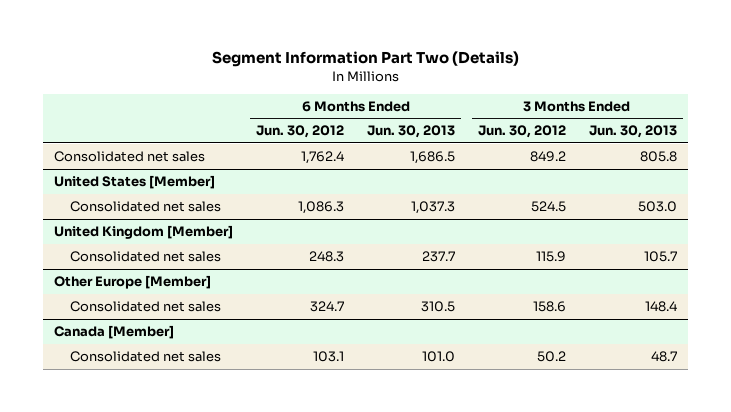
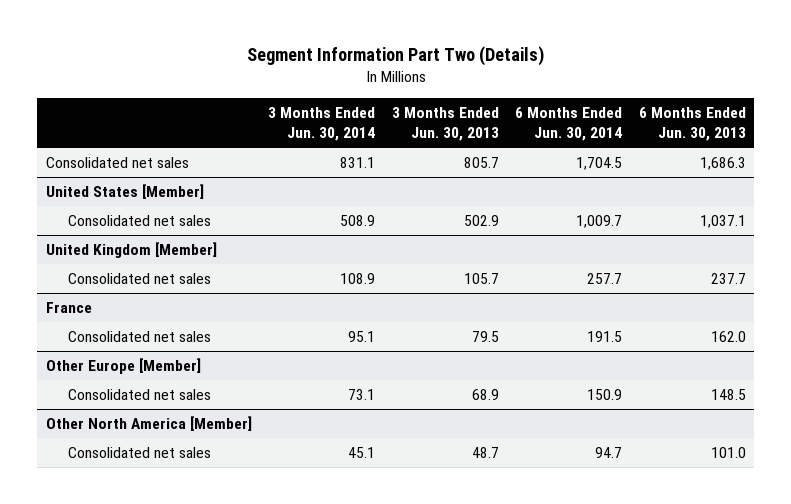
[256,125,345,139] Jun. 30, 2012 -> none
[477,125,566,139] Jun. 30, 2012 -> none
none -> [268,107,376,142] 3 Months Ended Jun. 30, 2014
none -> [515,107,623,142] 6 Months Ended Jun. 30, 2014
[410,151,456,165] 1,686.5 -> [699,157,746,171] 1,686.3
[639,151,677,163] 805.8 -> [463,157,499,169] 805.7
[411,201,456,215] 1,037.3 -> [699,215,746,229] 1,037.1
[637,201,677,213] 503.0 -> [463,215,499,227] 502.9
none -> [45,302,92,314] France
none -> [67,331,211,343] Consolidated net sales
[54,325,175,340] Canada [Member] -> none
[421,301,456,313] 310.5 -> [710,389,746,401] 148.5
[644,301,677,313] 148.4 -> [471,389,499,401] 68.9
none -> [45,416,252,432] Other North America [Member]

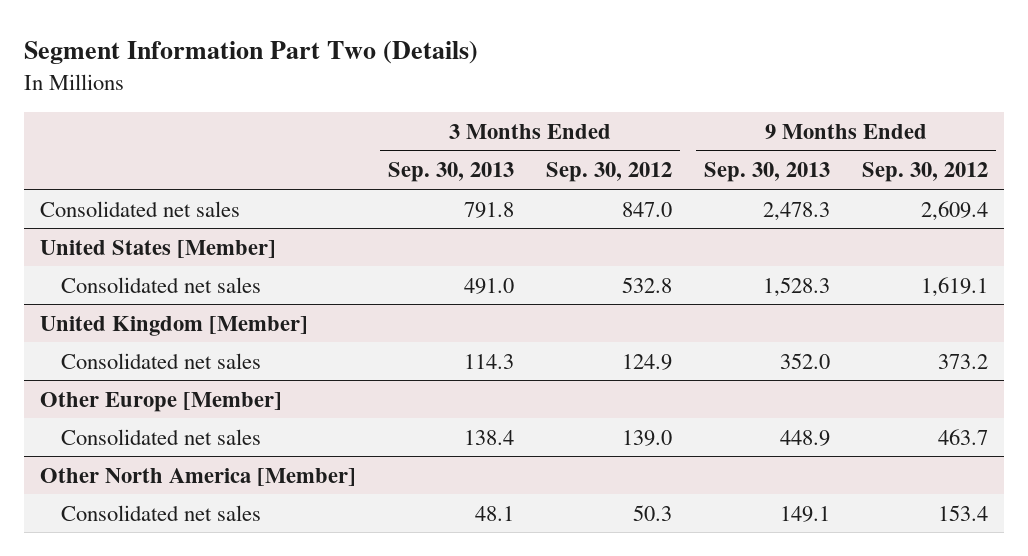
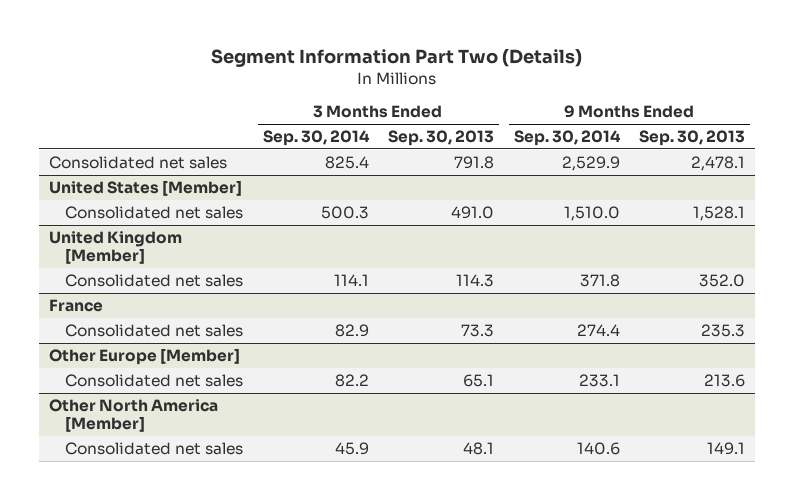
[545,162,672,183] Sep. 30, 2012 -> none
[861,162,988,183] Sep. 30, 2012 -> none
none -> [262,130,370,147] Sep. 30, 2014
none -> [513,130,621,147] Sep. 30, 2014
[762,201,830,221] 2,478.3 -> [691,156,746,172] 2,478.1
[762,276,830,297] 1,528.3 -> [693,206,746,222] 1,528.1
none -> [48,299,103,313] France
none -> [65,324,244,338] Consolidated net sales
[463,429,514,445] 138.4 -> [463,374,495,388] 65.1
[779,429,830,446] 448.9 -> [704,374,746,388] 213.6

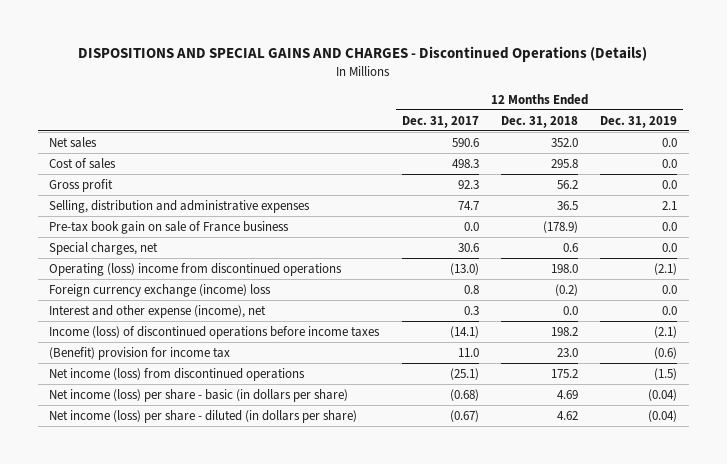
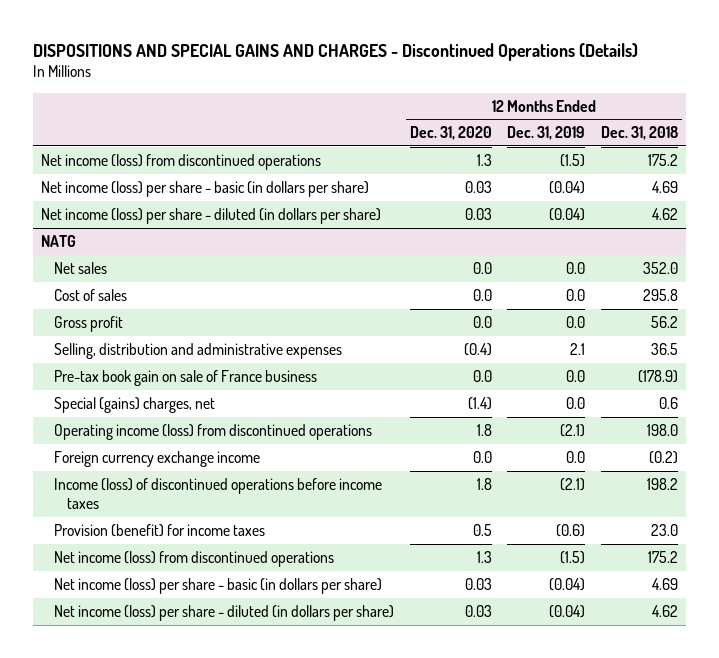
[401,115,479,128] Dec. 31, 2017 -> none
none -> [409,126,492,141] Dec. 31, 2020
none -> [40,153,321,170] Net income (loss) from discontinued operations
none -> [40,180,369,197] Net income (loss) per share - basic (in dollars per share)
none -> [40,207,381,224] Net income (loss) per share - diluted (in dollars per share)
none -> [40,234,76,247] NATG
[49,304,267,318] Interest and other expense (income), net -> none
[49,241,159,255] Special charges, net -> [53,396,215,413] Special (gains) charges, net
[49,262,343,276] Operating (loss) income from discontinued operations -> [53,423,372,440] Operating income (loss) from discontinued operations
[49,283,272,297] Foreign currency exchange (income) loss -> [53,450,260,467] Foreign currency exchange income
[49,346,231,360] (Benefit) provision for income tax -> [53,523,265,537] Provision (benefit) for income taxes

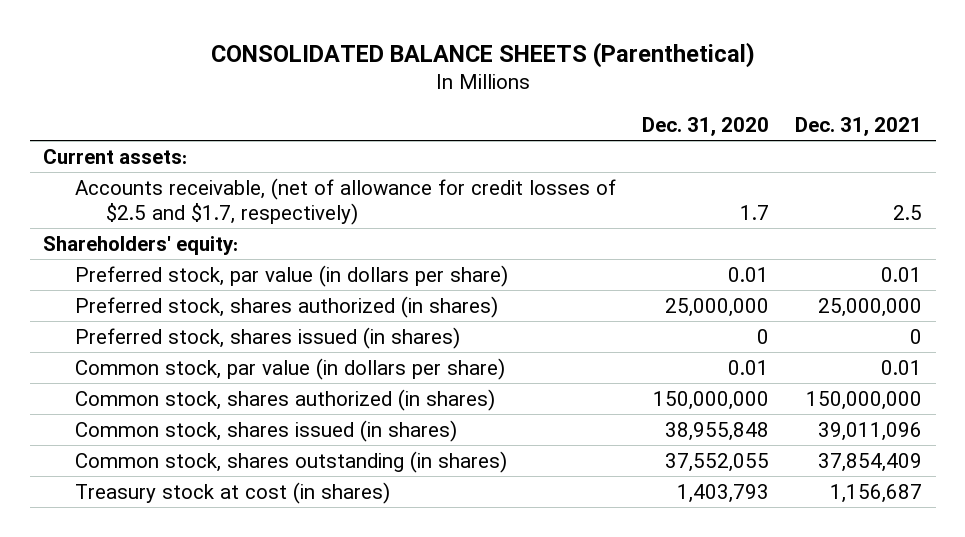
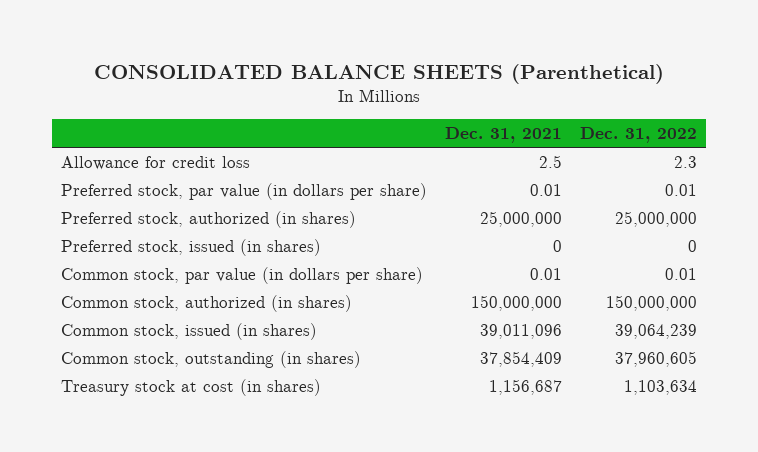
[642,117,770,137] Dec. 31, 2020 -> none
none -> [579,127,697,144] Dec. 31, 2022
[42,148,187,164] Current assets: -> none
[42,235,238,255] Shareholders' equity: -> none
[74,177,616,225] Accounts receivable, (net of allowance for credit losses of $2.5 and $1.7, respectively) -> [60,156,250,171] Allowance for credit loss
[74,295,498,318] Preferred stock, shares authorized (in shares) -> [60,211,356,229] Preferred stock, authorized (in shares)
[74,326,460,349] Preferred stock, shares issued (in shares) -> [60,239,321,257] Preferred stock, issued (in shares)
[74,388,495,411] Common stock, shares authorized (in shares) -> [60,295,352,313] Common stock, authorized (in shares)
[74,419,457,442] Common stock, shares issued (in shares) -> [60,323,317,341] Common stock, issued (in shares)
[74,450,507,473] Common stock, shares outstanding (in shares) -> [60,351,361,369] Common stock, outstanding (in shares)

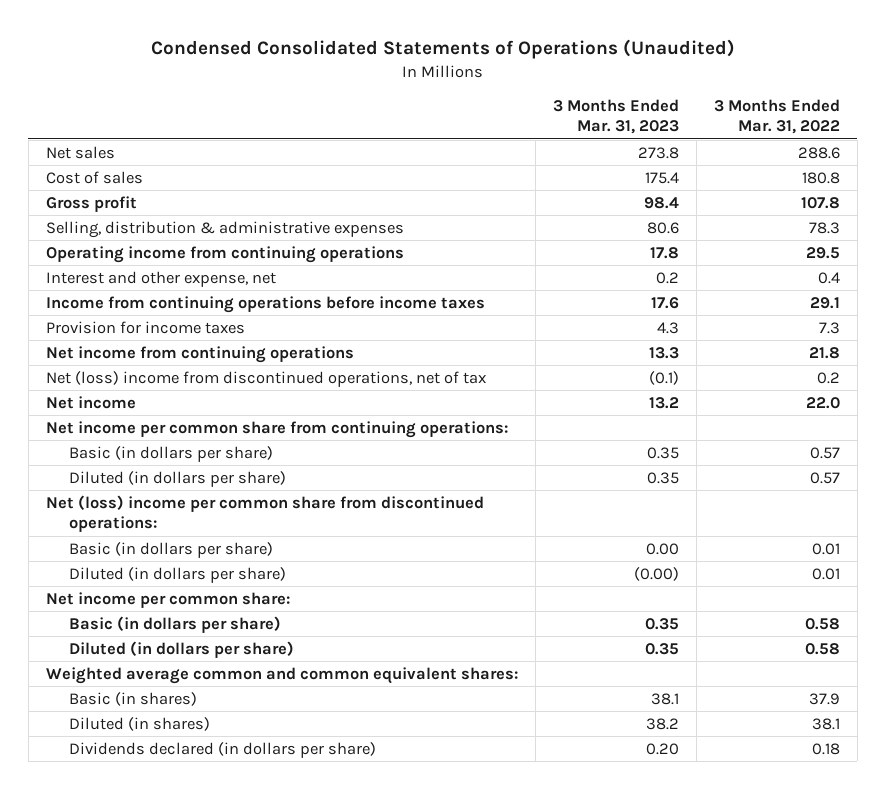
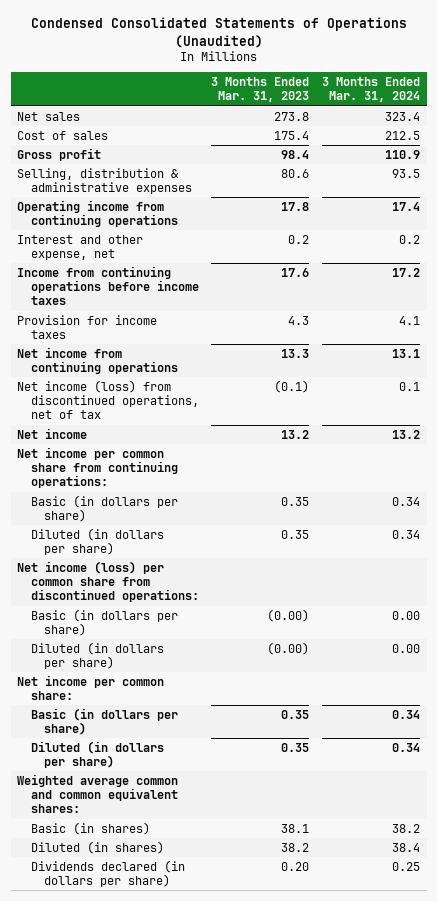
[713,99,840,135] 3 Months Ended Mar. 31, 2022 -> none
none -> [322,76,421,103] 3 Months Ended Mar. 31, 2024
[45,370,486,387] Net (loss) income from discontinued operations, net of tax -> [17,379,199,420] Net income (loss) from discontinued operations, net of tax
[45,494,484,533] Net (loss) income per common share from discontinued operations: -> [17,560,199,603] Net income (loss) per common share from discontinued operations:
[645,542,679,555] 0.00 -> [267,608,310,622] (0.00)

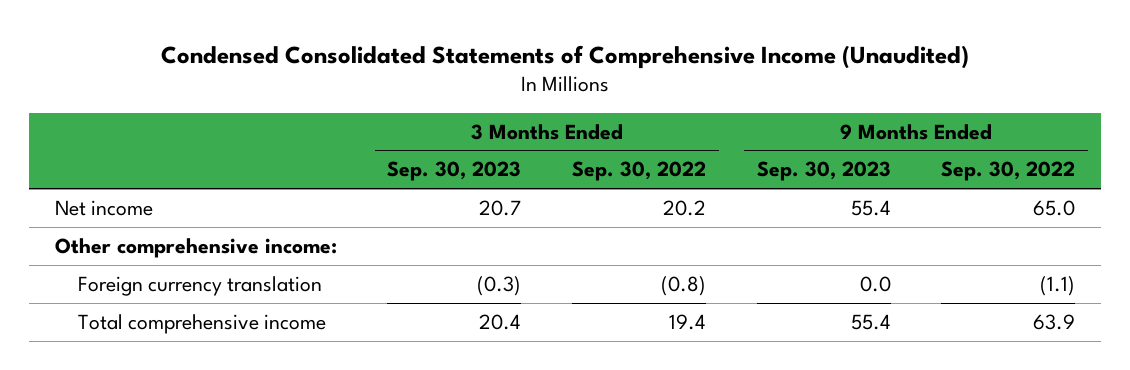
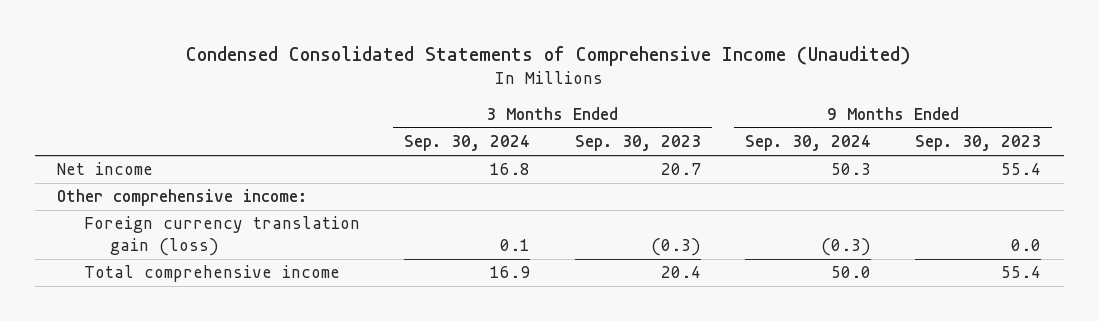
[572,161,707,182] Sep. 30, 2022 -> none
[941,161,1076,182] Sep. 30, 2022 -> none
none -> [404,135,531,152] Sep. 30, 2024
none -> [744,135,871,152] Sep. 30, 2024
[78,275,323,296] Foreign currency translation -> [83,216,360,256] Foreign currency translation gain (loss)

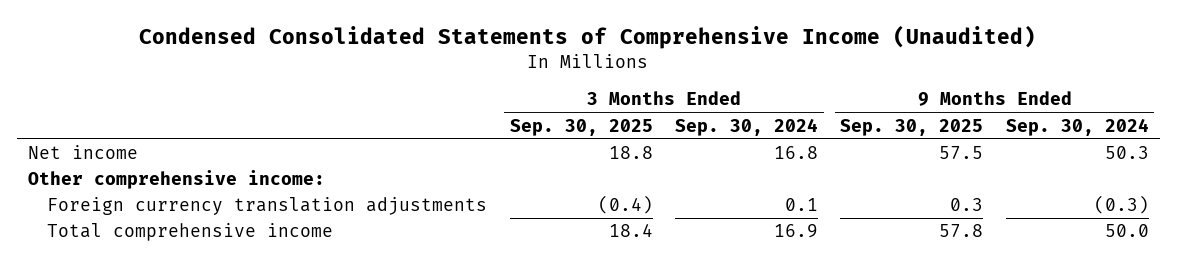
[574,135,701,152] Sep. 30, 2023 -> none
[915,135,1042,152] Sep. 30, 2023 -> none
none -> [509,118,653,136] Sep. 30, 2025
none -> [840,118,984,136] Sep. 30, 2025
[83,216,360,256] Foreign currency translation gain (loss) -> [47,197,488,216] Foreign currency translation adjustments

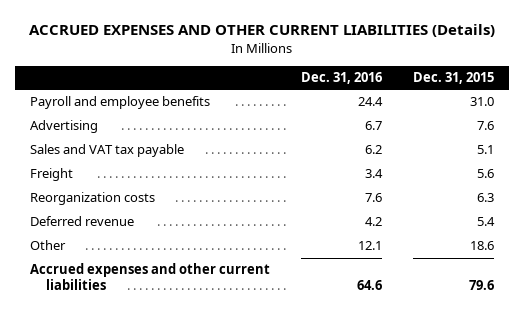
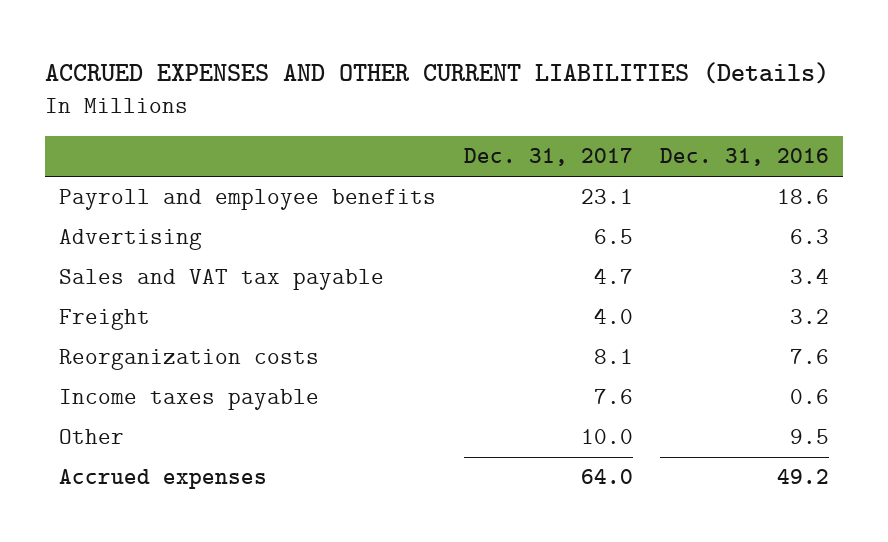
[412,72,494,85] Dec. 31, 2015 -> none
none -> [463,148,633,167] Dec. 31, 2017
[358,97,384,107] 24.4 -> [777,189,830,205] 18.6
[365,121,383,131] 6.7 -> [790,229,830,245] 6.3
[365,145,383,155] 6.2 -> [790,268,830,285] 3.4
[365,169,384,179] 3.4 -> [790,309,830,325] 3.2
[30,216,135,227] Deferred revenue -> none
none -> [59,389,320,411] Income taxes payable
[358,241,383,251] 12.1 -> [790,429,830,445] 9.5
[30,263,271,290] Accrued expenses and other current liabilities -> [59,469,268,490] Accrued expenses
[357,279,383,290] 64.6 -> [777,469,830,485] 49.2

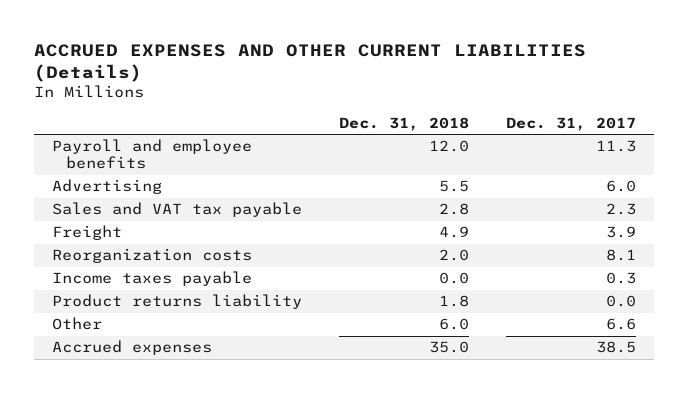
[660,148,830,167] Dec. 31, 2016 -> none
none -> [338,116,469,131] Dec. 31, 2018
[580,189,633,205] 23.1 -> [595,140,636,153] 11.3
[593,229,633,245] 6.5 -> [605,180,636,193] 6.0
[593,268,633,285] 4.7 -> [605,203,636,216] 2.3
[593,308,633,325] 4.0 -> [605,226,636,239] 3.9
[593,389,633,405] 7.6 -> [605,272,636,285] 0.3
none -> [52,294,303,310] Product returns liability
[580,429,633,445] 10.0 -> [605,318,636,331] 6.6
[580,469,633,485] 64.0 -> [595,341,636,354] 38.5

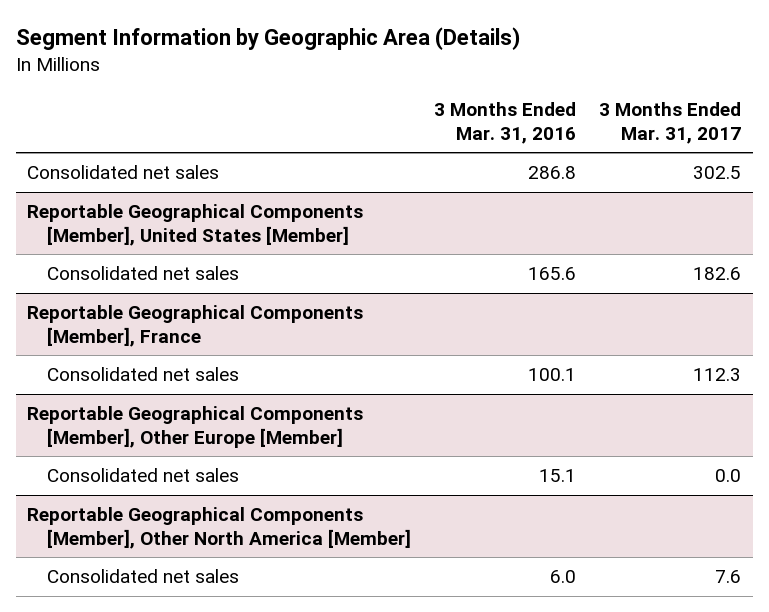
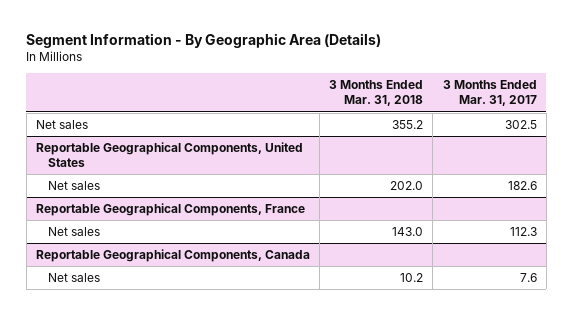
[15,27,520,51] Segment Information by Geographic Area (Details) -> [26,32,382,48] Segment Information - By Geographic Area (Details)
[434,102,577,144] 3 Months Ended Mar. 31, 2016 -> none
none -> [329,80,424,107] 3 Months Ended Mar. 31, 2018
[27,406,364,448] Reportable Geographical Components [Member], Other Europe [Member] -> none
[27,507,411,549] Reportable Geographical Components [Member], Other North America [Member] -> none
[46,569,239,584] Consolidated net sales -> none
[27,165,220,180] Consolidated net sales -> [35,119,88,129] Net sales
[27,204,364,246] Reportable Geographical Components [Member], United States [Member] -> [35,141,303,168] Reportable Geographical Components, United States
[46,266,239,281] Consolidated net sales -> [48,180,101,190] Net sales
[27,305,364,347] Reportable Geographical Components [Member], France -> [35,202,305,216] Reportable Geographical Components, France
[46,367,239,382] Consolidated net sales -> [48,226,101,236] Net sales
none -> [35,248,310,262] Reportable Geographical Components, Canada
[46,468,239,483] Consolidated net sales -> [48,272,101,282] Net sales
[715,469,742,483] 0.0 -> [519,272,537,282] 7.6

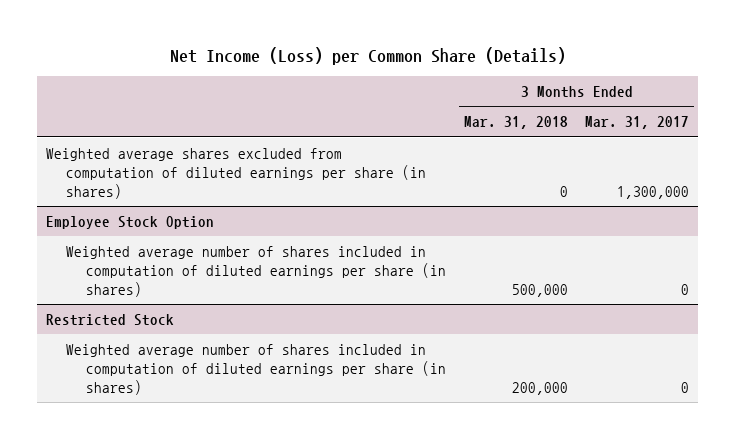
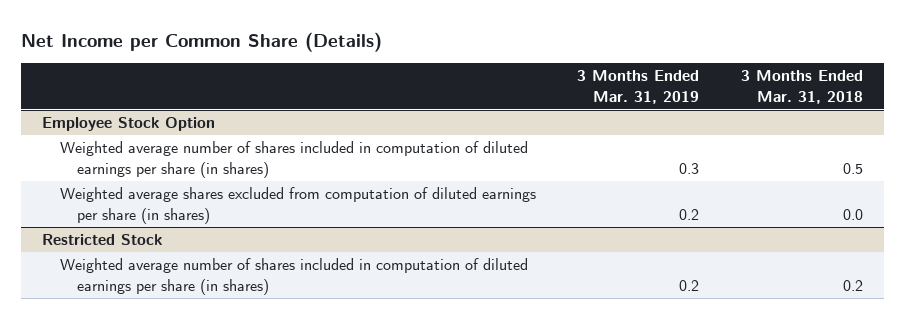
[169,46,566,65] Net Income (Loss) per Common Share (Details) -> [21,31,383,52] Net Income per Common Share (Details)
[585,116,690,130] Mar. 31, 2017 -> none
none -> [577,69,700,104] 3 Months Ended Mar. 31, 2019
[46,147,427,199] Weighted average shares excluded from computation of diluted earnings per share (in shares) -> none
[511,283,568,297] 500,000 -> [842,163,863,175] 0.5
none -> [59,187,536,225] Weighted average shares excluded from computation of diluted earnings per share (in shares)
[511,381,568,395] 200,000 -> [842,280,863,292] 0.2

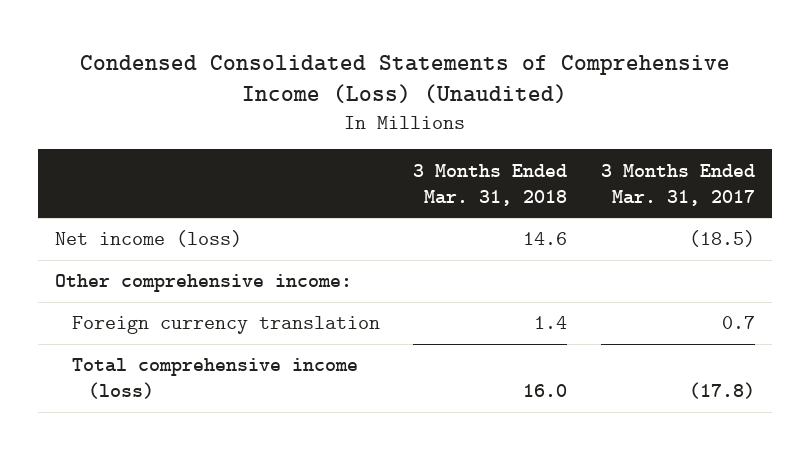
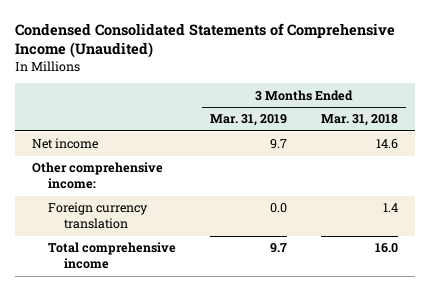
[80,54,731,104] Condensed Consolidated Statements of Comprehensive Income (Loss) (Unaudited) -> [15,22,396,58] Condensed Consolidated Statements of Comprehensive Income (Unaudited)
[601,163,756,206] 3 Months Ended Mar. 31, 2017 -> none
none -> [210,114,288,127] Mar. 31, 2019
[54,230,242,248] Net income (loss) -> [32,138,99,150] Net income
[71,358,358,400] Total comprehensive income (loss) -> [48,242,177,270] Total comprehensive income

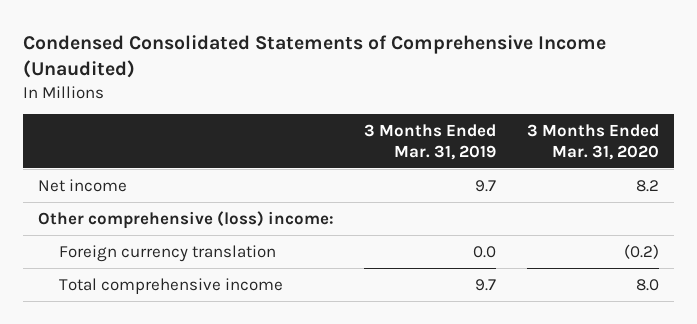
[320,114,398,127] Mar. 31, 2018 -> none
none -> [526,124,659,160] 3 Months Ended Mar. 31, 2020
[32,162,164,190] Other comprehensive income: -> [38,210,335,229] Other comprehensive (loss) income:

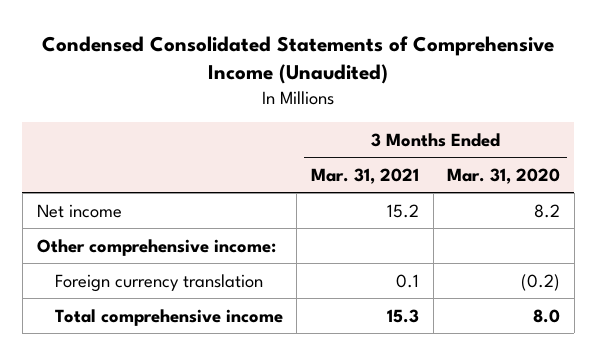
[364,124,497,160] 3 Months Ended Mar. 31, 2019 -> none
none -> [310,167,419,184] Mar. 31, 2021
[38,210,335,229] Other comprehensive (loss) income: -> [36,238,276,256] Other comprehensive income:

